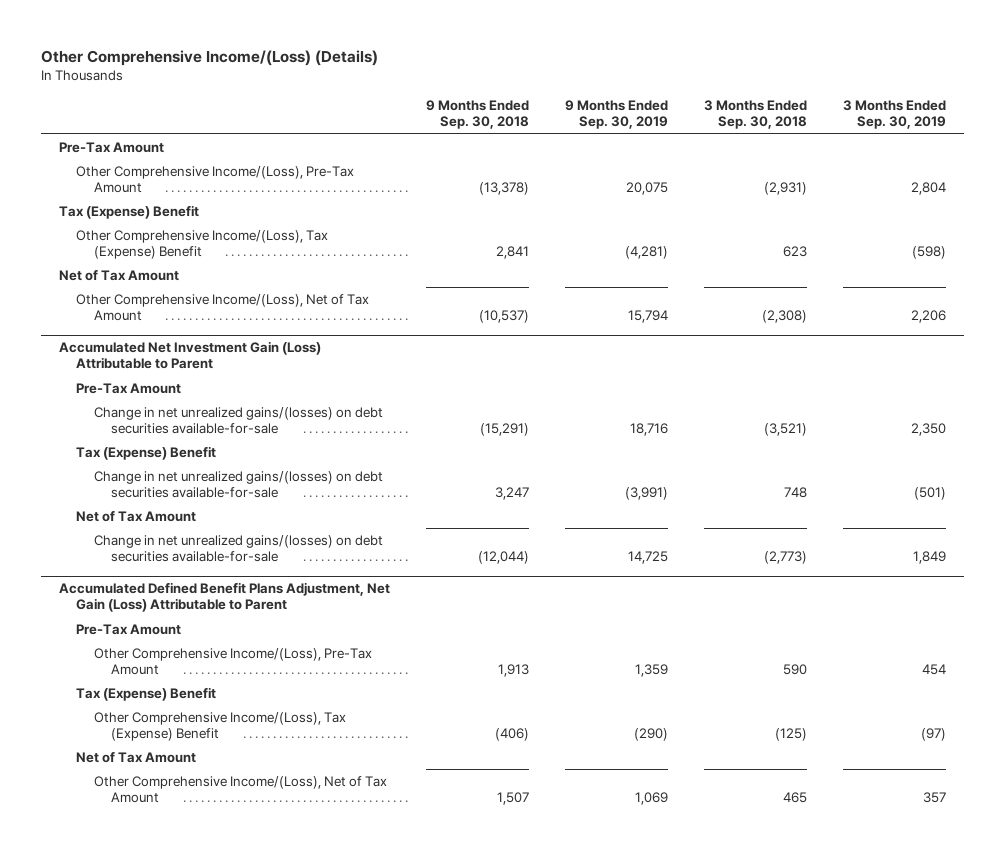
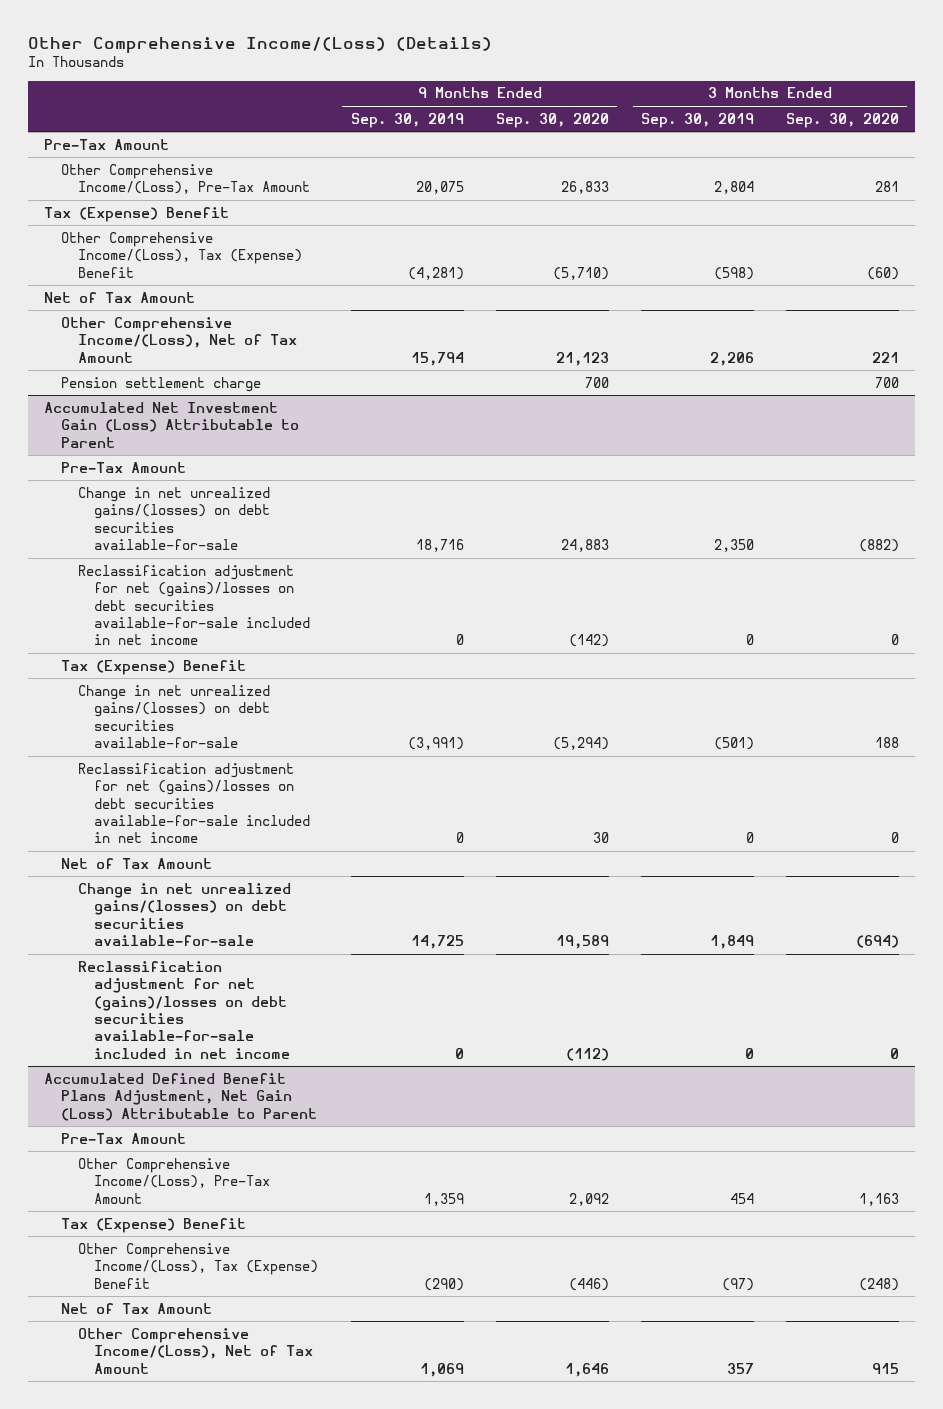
[425,100,529,130] 9 Months Ended Sep. 30, 2018 -> none
[703,100,807,130] 3 Months Ended Sep. 30, 2018 -> none
none -> [495,112,609,128] Sep. 30, 2020
none -> [786,112,900,128] Sep. 30, 2020
none -> [60,376,261,392] Pension settlement charge
none -> [77,564,311,646] Reclassification adjustment for net (gains)/losses on debt securities available-for-sale included in net income
none -> [77,762,311,844] Reclassification adjustment for net (gains)/losses on debt securities available-for-sale included in net income
none -> [77,960,291,1059] Reclassification adjustment for net (gains)/losses on debt securities available-for-sale included in net income

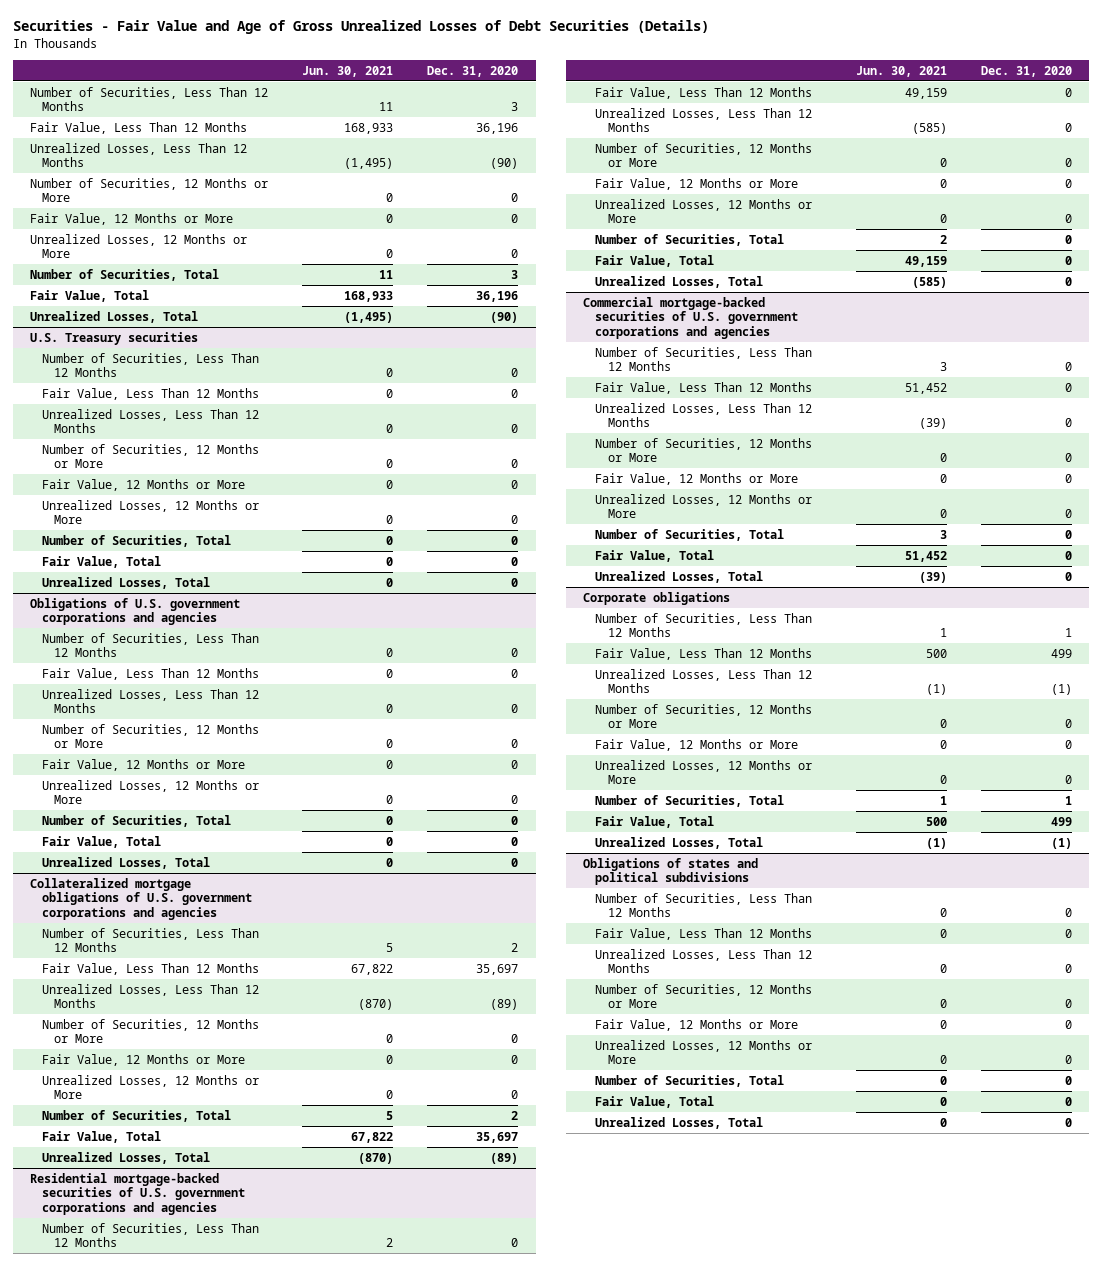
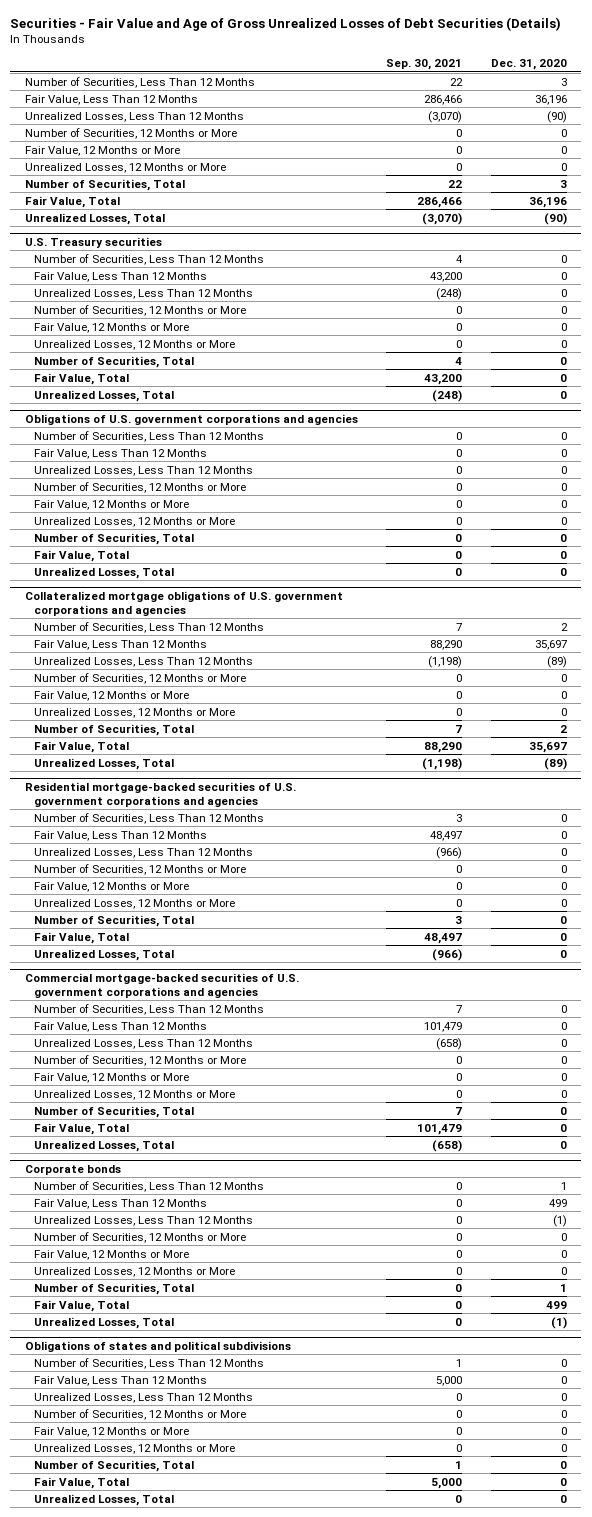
[302,65,394,77] Jun. 30, 2021 -> none
none -> [386,59,463,71] Sep. 30, 2021
[583,591,731,605] Corporate obligations -> [24,1164,121,1175] Corporate bonds

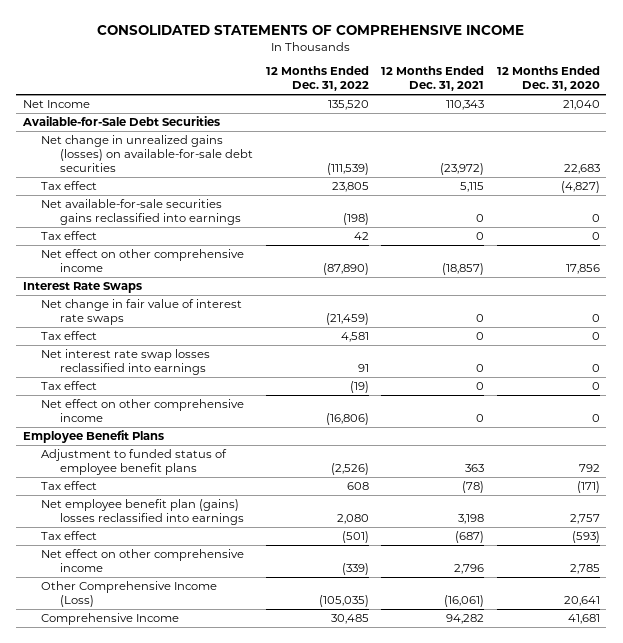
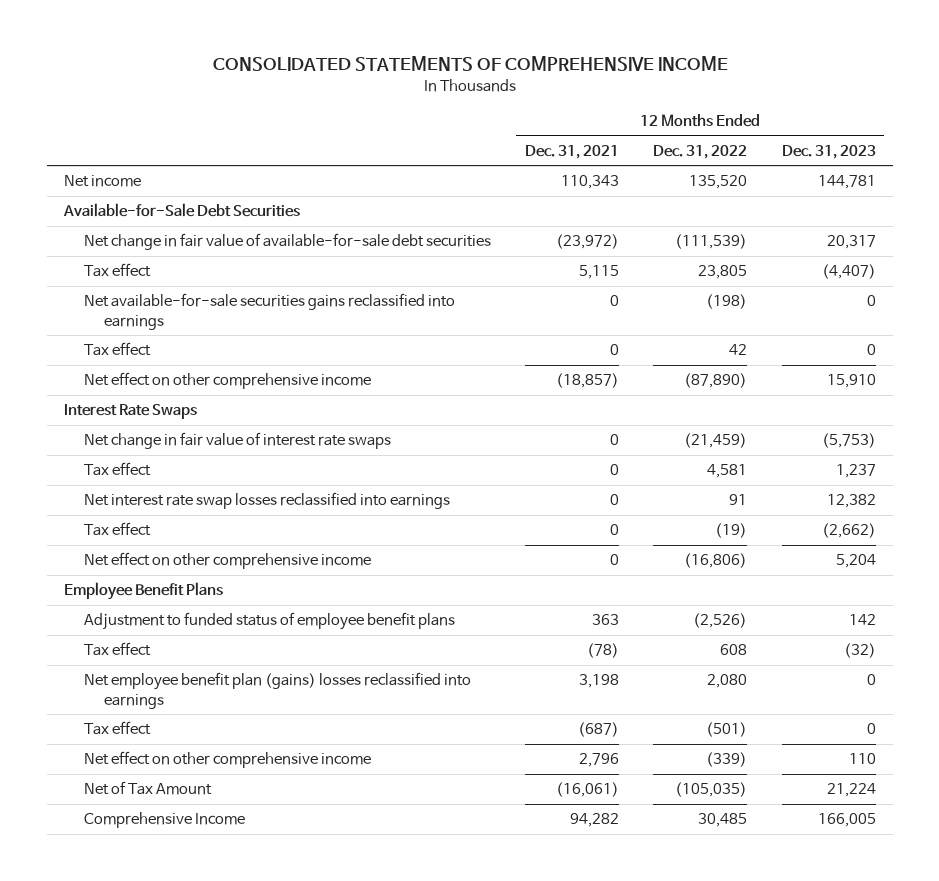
[497,66,601,92] 12 Months Ended Dec. 31, 2020 -> none
none -> [781,144,876,159] Dec. 31, 2023
[22,99,90,108] Net Income -> [63,175,141,188] Net income
[41,134,254,173] Net change in unrealized gains (losses) on available-for-sale debt securities -> [83,233,491,251] Net change in fair value of available-for-sale debt securities
[41,580,218,608] Other Comprehensive Income (Loss) -> [83,781,212,796] Net of Tax Amount

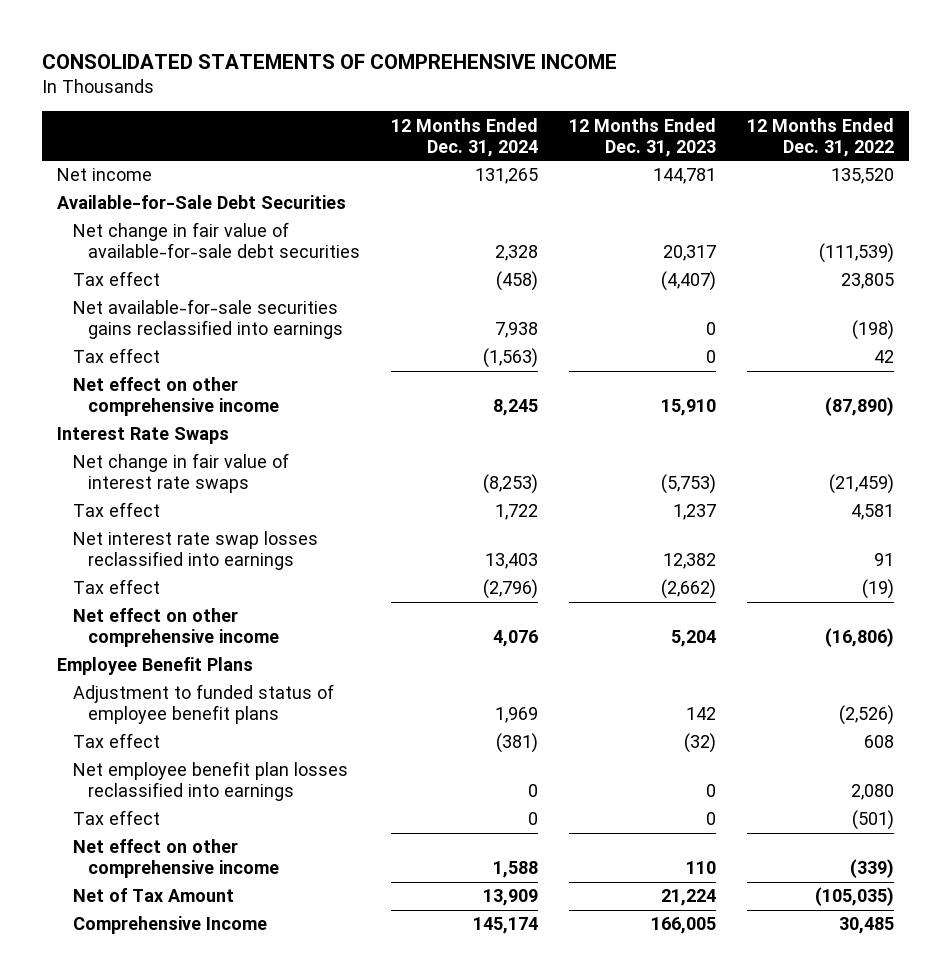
[525,144,620,159] Dec. 31, 2021 -> none
none -> [391,117,539,157] 12 Months Ended Dec. 31, 2024
[83,672,471,709] Net employee benefit plan (gains) losses reclassified into earnings -> [72,761,348,802] Net employee benefit plan losses reclassified into earnings

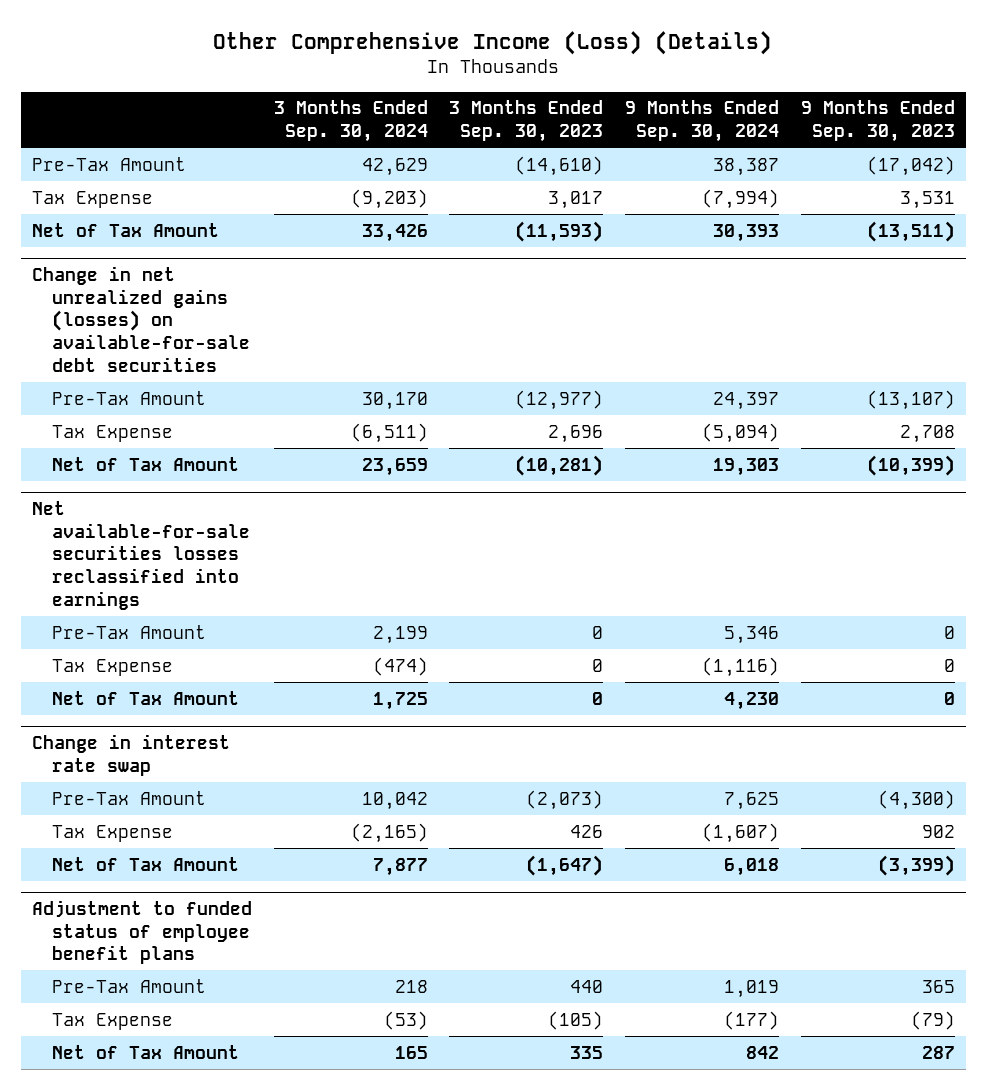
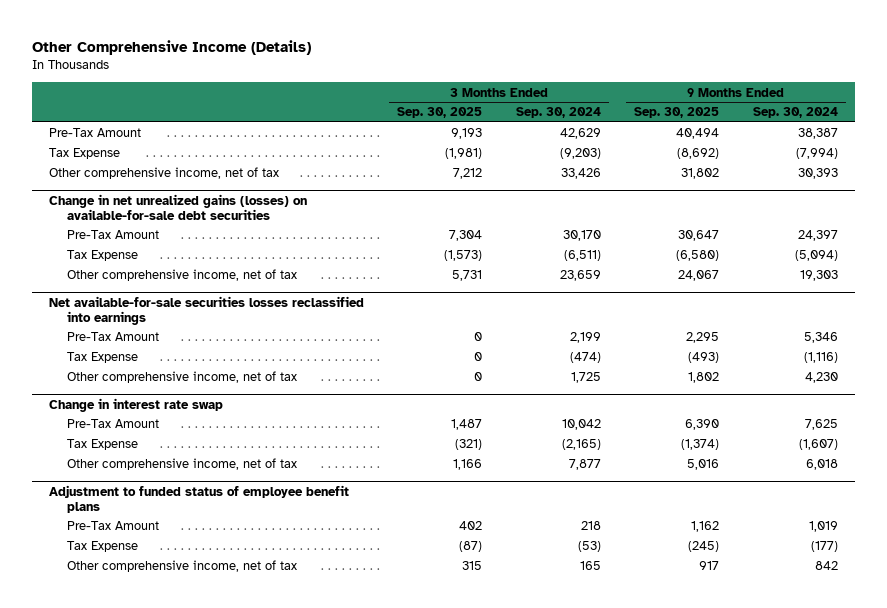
[213,31,773,56] Other Comprehensive Income (Loss) (Details) -> [31,39,311,55] Other Comprehensive Income (Details)
[449,100,604,142] 3 Months Ended Sep. 30, 2023 -> none
[800,100,955,142] 9 Months Ended Sep. 30, 2023 -> none
none -> [397,107,483,119] Sep. 30, 2025
none -> [634,107,720,119] Sep. 30, 2025
[31,222,219,237] Net of Tax Amount -> [48,167,279,180] Other comprehensive income, net of tax
[52,456,240,471] Net of Tax Amount -> [67,269,298,282] Other comprehensive income, net of tax
[52,690,240,705] Net of Tax Amount -> [67,371,298,384] Other comprehensive income, net of tax
[52,856,240,871] Net of Tax Amount -> [67,458,298,471] Other comprehensive income, net of tax
[52,1044,240,1059] Net of Tax Amount -> [67,560,298,573] Other comprehensive income, net of tax

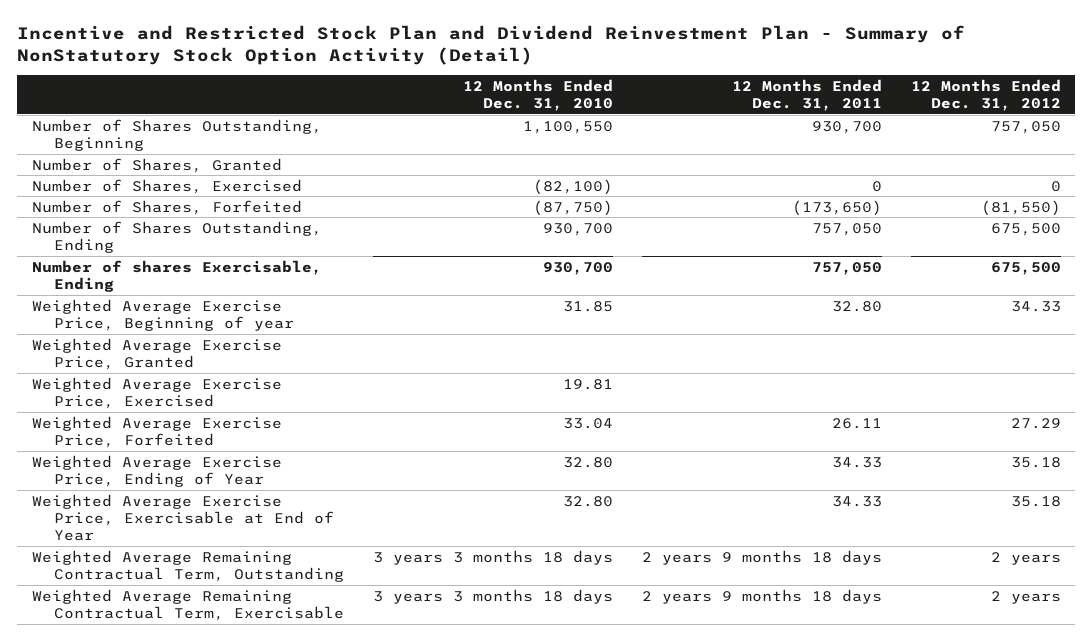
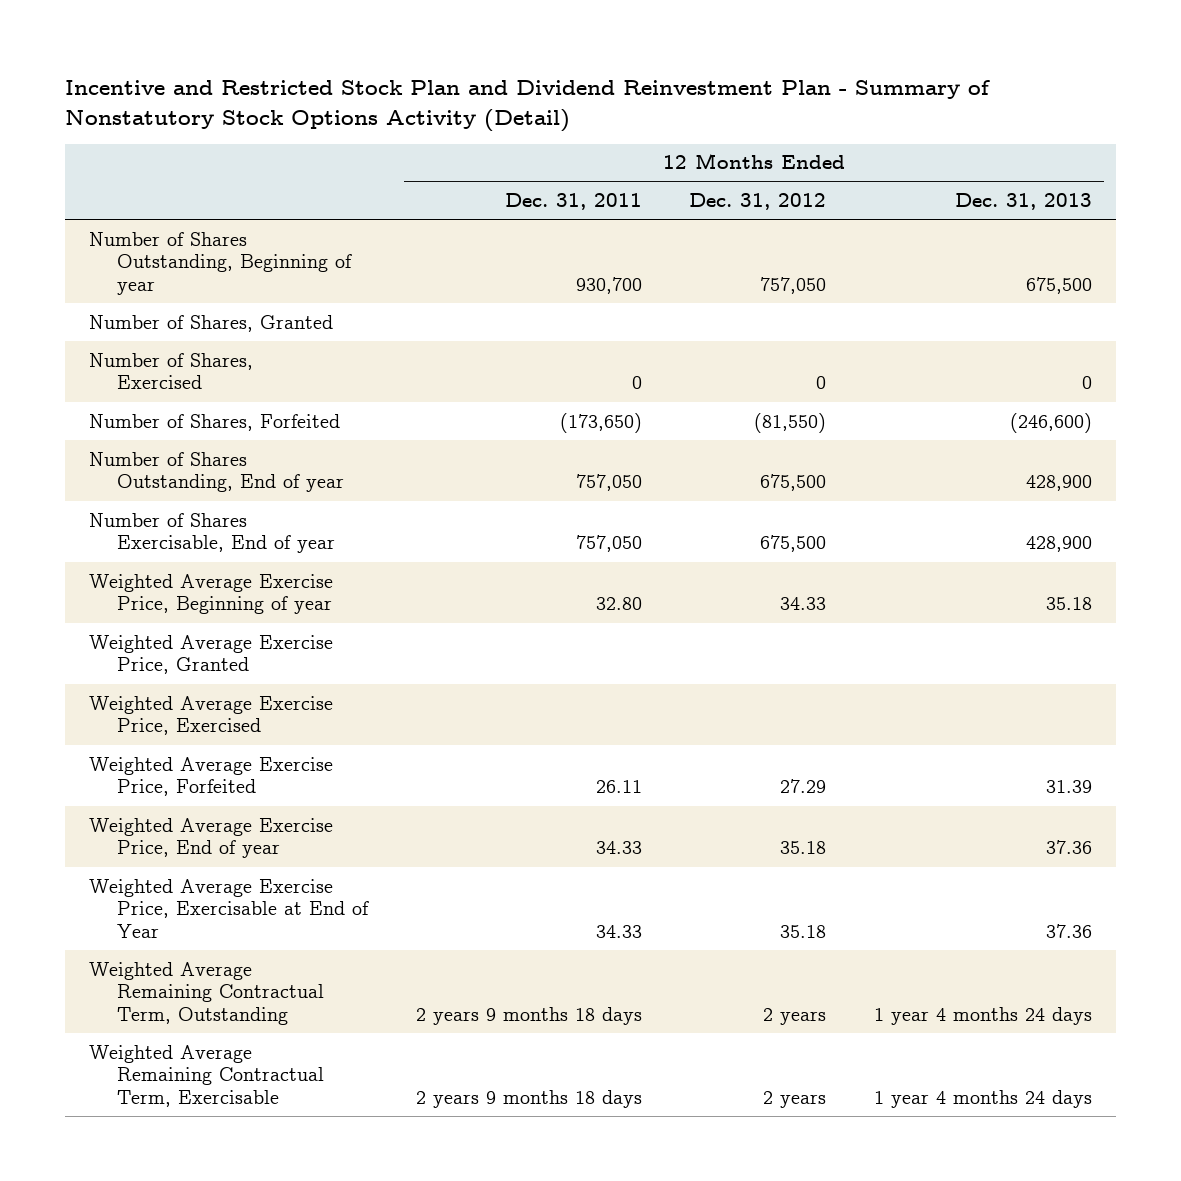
[17,25,966,66] Incentive and Restricted Stock Plan and Dividend Reinvestment Plan - Summary of NonStatutory Stock Option Activity (Detail) -> [64,79,990,132] Incentive and Restricted Stock Plan and Dividend Reinvestment Plan - Summary of Nonstatutory Stock Options Activity (Detail)
[462,78,613,112] 12 Months Ended Dec. 31, 2010 -> none
none -> [955,193,1093,211] Dec. 31, 2013
[31,118,322,151] Number of Shares Outstanding, Beginning -> [88,231,352,296] Number of Shares Outstanding, Beginning of year
[31,220,322,253] Number of Shares Outstanding, Ending -> [88,451,344,493] Number of Shares Outstanding, End of year
[31,259,322,292] Number of shares Exercisable, Ending -> [88,512,335,554] Number of Shares Exercisable, End of year
[31,454,282,487] Weighted Average Exercise Price, Ending of Year -> [88,817,333,859] Weighted Average Exercise Price, End of year

